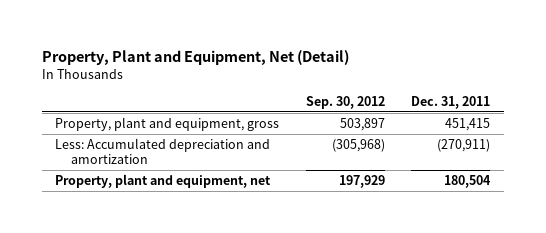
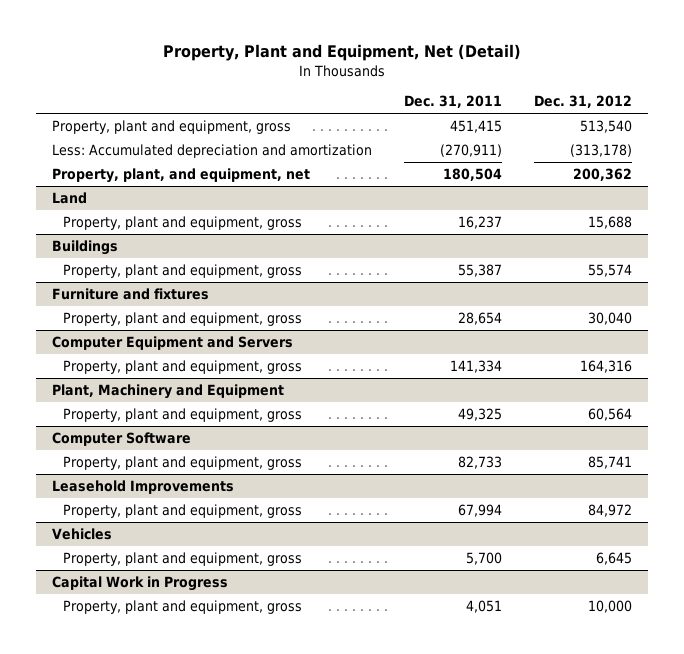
[305,96,385,110] Sep. 30, 2012 -> none
none -> [533,95,632,109] Dec. 31, 2012
[55,173,272,188] Property, plant and equipment, net -> [52,168,311,184] Property, plant, and equipment, net
none -> [52,192,88,205] Land
none -> [62,216,302,231] Property, plant and equipment, gross
none -> [52,240,119,256] Buildings
none -> [62,264,302,279] Property, plant and equipment, gross
none -> [52,288,210,301] Furniture and fixtures
none -> [62,312,302,327] Property, plant and equipment, gross
none -> [52,336,294,351] Computer Equipment and Servers
none -> [62,360,302,375] Property, plant and equipment, gross
none -> [52,384,285,400] Plant, Machinery and Equipment
none -> [62,408,302,423] Property, plant and equipment, gross
none -> [52,432,192,447] Computer Software
none -> [62,456,302,471] Property, plant and equipment, gross
none -> [52,480,235,495] Leasehold Improvements
none -> [62,504,302,519] Property, plant and equipment, gross
none -> [52,528,113,541] Vehicles
none -> [62,552,302,567] Property, plant and equipment, gross
none -> [52,576,229,592] Capital Work in Progress
none -> [62,600,302,615] Property, plant and equipment, gross

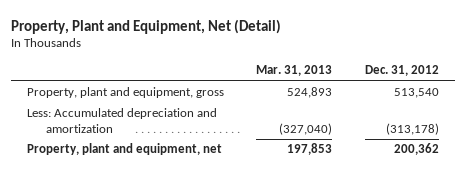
[403,95,502,109] Dec. 31, 2011 -> none
none -> [256,65,333,77] Mar. 31, 2013
[52,192,88,205] Land -> none
[62,216,302,231] Property, plant and equipment, gross -> none
[52,240,119,256] Buildings -> none
[62,264,302,279] Property, plant and equipment, gross -> none
[52,288,210,301] Furniture and fixtures -> none
[62,312,302,327] Property, plant and equipment, gross -> none
[52,336,294,351] Computer Equipment and Servers -> none
[62,360,302,375] Property, plant and equipment, gross -> none
[52,384,285,400] Plant, Machinery and Equipment -> none
[62,408,302,423] Property, plant and equipment, gross -> none
[52,432,192,447] Computer Software -> none
[62,456,302,471] Property, plant and equipment, gross -> none
[52,480,235,495] Leasehold Improvements -> none
[62,504,302,519] Property, plant and equipment, gross -> none
[52,528,113,541] Vehicles -> none
[62,552,302,567] Property, plant and equipment, gross -> none
[52,576,229,592] Capital Work in Progress -> none
[62,600,302,615] Property, plant and equipment, gross -> none
[52,168,311,184] Property, plant, and equipment, net -> [27,143,223,156] Property, plant and equipment, net

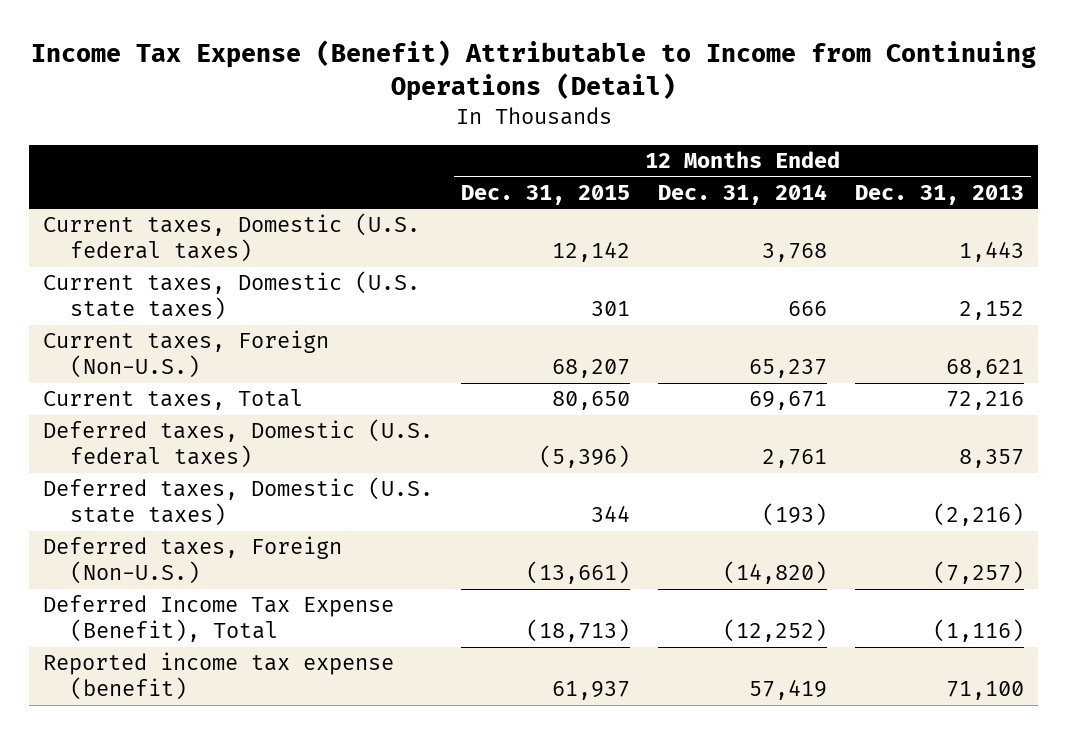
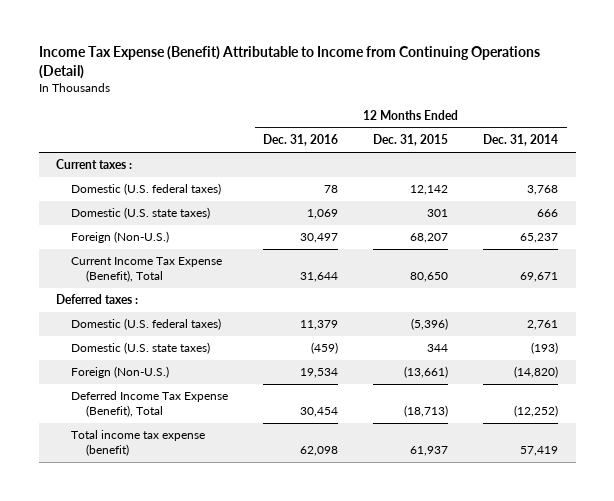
[855,184,1025,205] Dec. 31, 2013 -> none
none -> [263,134,339,147] Dec. 31, 2016
none -> [56,159,133,170] Current taxes :
[42,213,420,263] Current taxes, Domestic (U.S. federal taxes) -> [71,183,222,196] Domestic (U.S. federal taxes)
[42,271,420,321] Current taxes, Domestic (U.S. state taxes) -> [71,207,211,220] Domestic (U.S. state taxes)
[42,330,329,379] Current taxes, Foreign (Non-U.S.) -> [71,231,170,244] Foreign (Non-U.S.)
[42,389,303,411] Current taxes, Total -> [71,257,223,283] Current Income Tax Expense (Benefit), Total
none -> [56,294,139,305] Deferred taxes :
[42,419,433,469] Deferred taxes, Domestic (U.S. federal taxes) -> [71,318,222,331] Domestic (U.S. federal taxes)
[42,477,433,527] Deferred taxes, Domestic (U.S. state taxes) -> [71,342,211,355] Domestic (U.S. state taxes)
[42,536,342,585] Deferred taxes, Foreign (Non-U.S.) -> [71,366,170,379] Foreign (Non-U.S.)
[42,652,394,701] Reported income tax expense (benefit) -> [71,430,206,457] Total income tax expense (benefit)

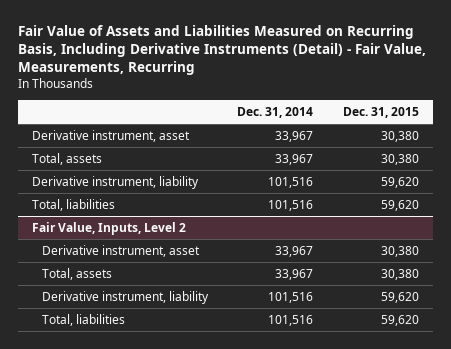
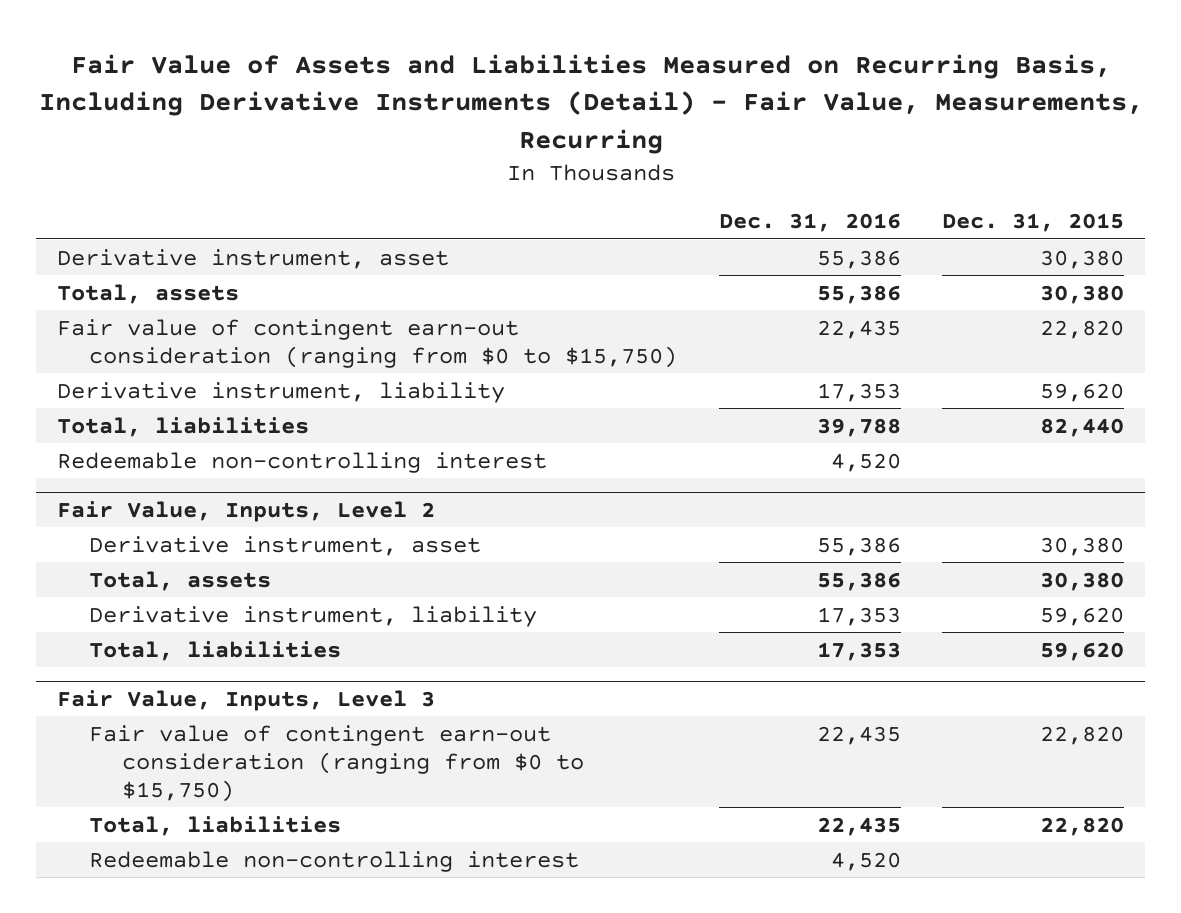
[237,106,314,118] Dec. 31, 2014 -> none
none -> [718,213,901,233] Dec. 31, 2016
none -> [56,318,678,368] Fair value of contingent earn-out consideration (ranging from $0 to $15,750)
[380,199,419,211] 59,620 -> [1040,417,1125,437] 82,440
none -> [56,451,547,473] Redeemable non-controlling interest
none -> [56,689,435,711] Fair Value, Inputs, Level 3
none -> [89,724,584,802] Fair value of contingent earn-out consideration (ranging from $0 to $15,750)
none -> [89,815,342,836] Total, liabilities
none -> [89,850,580,872] Redeemable non-controlling interest

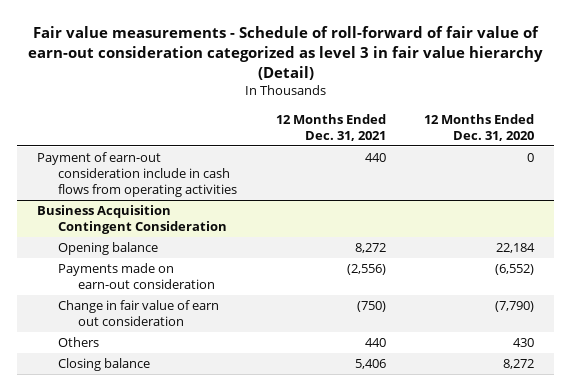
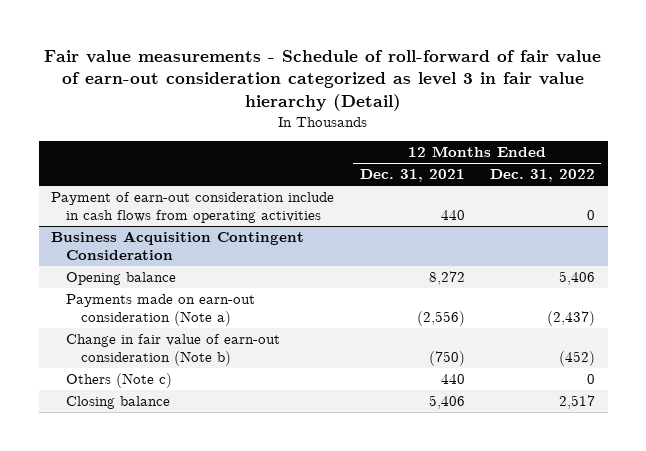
[424,113,535,141] 12 Months Ended Dec. 31, 2020 -> none
none -> [489,169,595,183] Dec. 31, 2022
[57,263,216,290] Payments made on earn-out consideration -> [66,294,256,327] Payments made on earn-out consideration (Note a)
[57,300,219,327] Change in fair value of earn out consideration -> [66,334,281,367] Change in fair value of earn-out consideration (Note b)
[57,337,99,348] Others -> [66,373,173,389] Others (Note c)

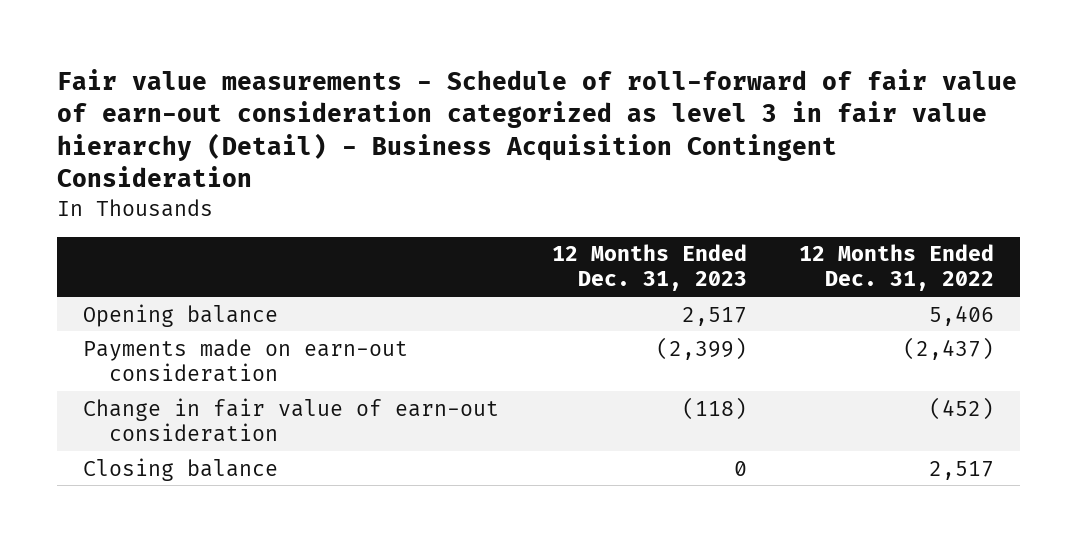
[44,49,602,111] Fair value measurements - Schedule of roll-forward of fair value of earn-out consideration categorized as level 3 in fair value hierarchy (Detail) -> [57,68,1018,188] Fair value measurements - Schedule of roll-forward of fair value of earn-out consideration categorized as level 3 in fair value hierarchy (Detail) - Business Acquisition Contingent Consideration
[359,169,465,183] Dec. 31, 2021 -> none
none -> [551,244,747,292] 12 Months Ended Dec. 31, 2023
[51,192,335,224] Payment of earn-out consideration include in cash flows from operating activities -> none
[51,231,305,261] Business Acquisition Contingent Consideration -> none
[66,373,173,389] Others (Note c) -> none
[66,294,256,327] Payments made on earn-out consideration (Note a) -> [83,338,409,382] Payments made on earn-out consideration
[66,334,281,367] Change in fair value of earn-out consideration (Note b) -> [83,397,500,442] Change in fair value of earn-out consideration

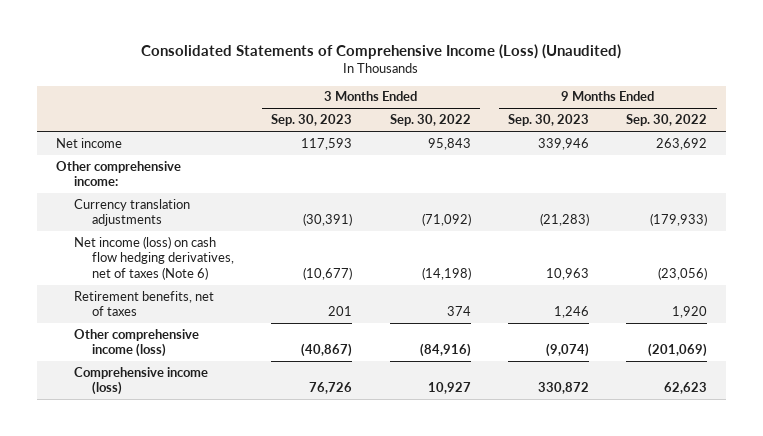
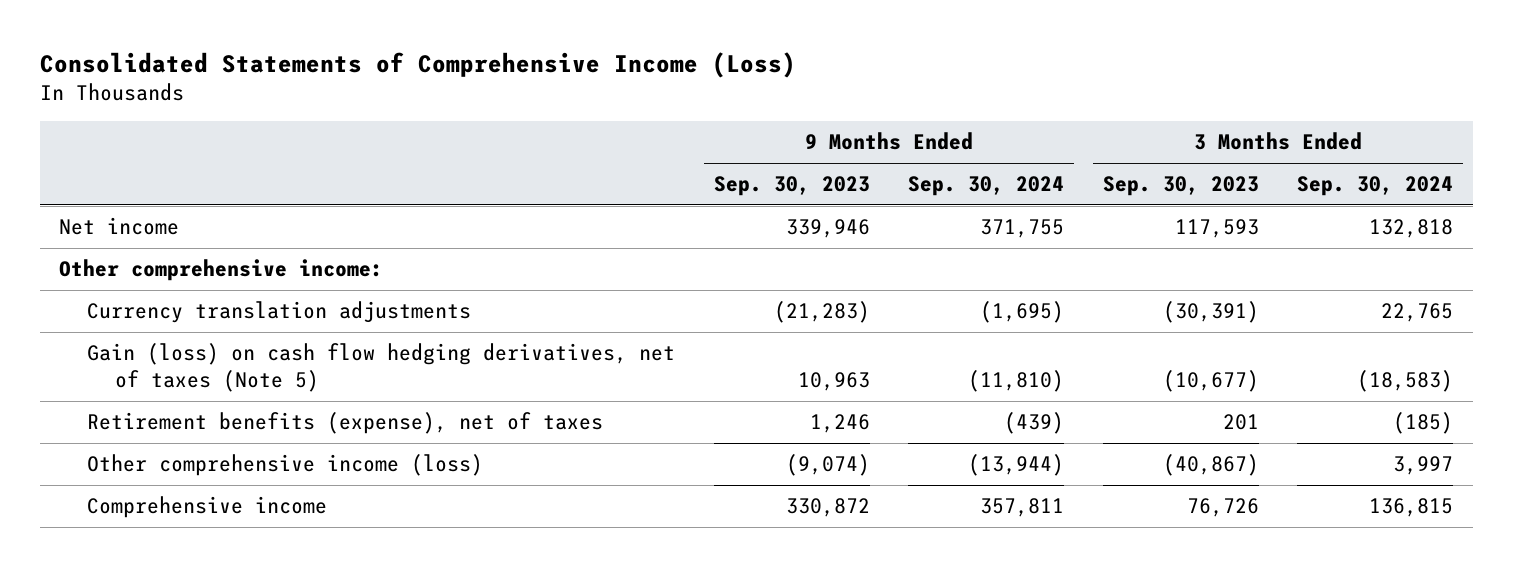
[141,44,622,60] Consolidated Statements of Comprehensive Income (Loss) (Unaudited) -> [40,52,797,79] Consolidated Statements of Comprehensive Income (Loss)
[389,114,471,127] Sep. 30, 2022 -> none
[626,114,708,127] Sep. 30, 2022 -> none
none -> [908,176,1065,197] Sep. 30, 2024
none -> [1297,176,1454,197] Sep. 30, 2024
[73,235,234,280] Net income (loss) on cash flow hedging derivatives, net of taxes (Note 6) -> [86,343,675,393] Gain (loss) on cash flow hedging derivatives, net of taxes (Note 5)
[73,290,214,317] Retirement benefits, net of taxes -> [86,412,603,435] Retirement benefits (expense), net of taxes
[73,366,208,396] Comprehensive income (loss) -> [86,496,327,519] Comprehensive income

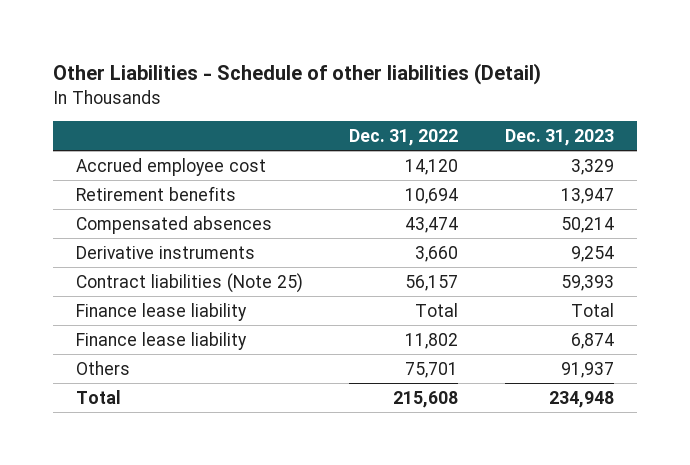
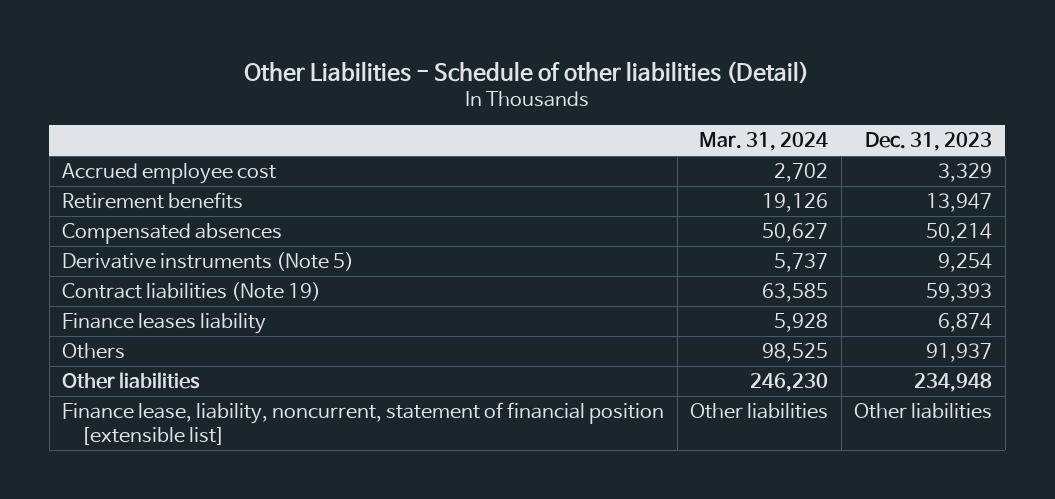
[349,128,459,146] Dec. 31, 2022 -> none
none -> [699,132,829,152] Mar. 31, 2024
[75,302,247,321] Finance lease liability -> none
[75,245,255,259] Derivative instruments -> [62,251,355,271] Derivative instruments (Note 5)
[75,272,303,293] Contract liabilities (Note 25) -> [62,281,322,301] Contract liabilities (Note 19)
[75,331,247,350] Finance lease liability -> [62,312,267,334] Finance leases liability
[75,389,121,404] Total -> [62,371,201,389] Other liabilities
none -> [62,401,665,445] Finance lease, liability, noncurrent, statement of financial position [extensible list]

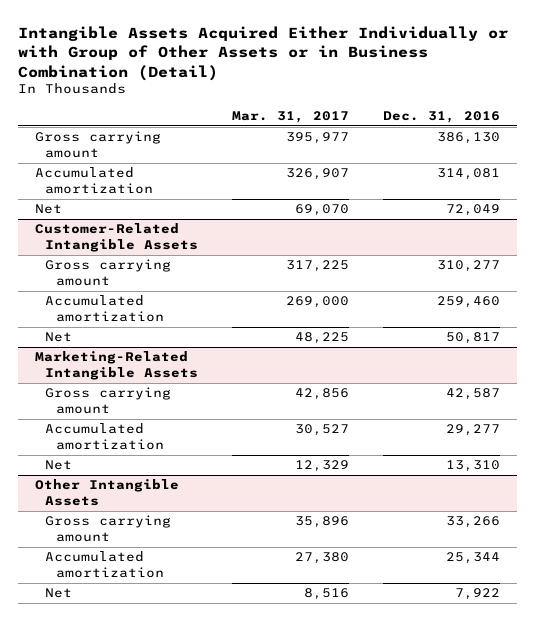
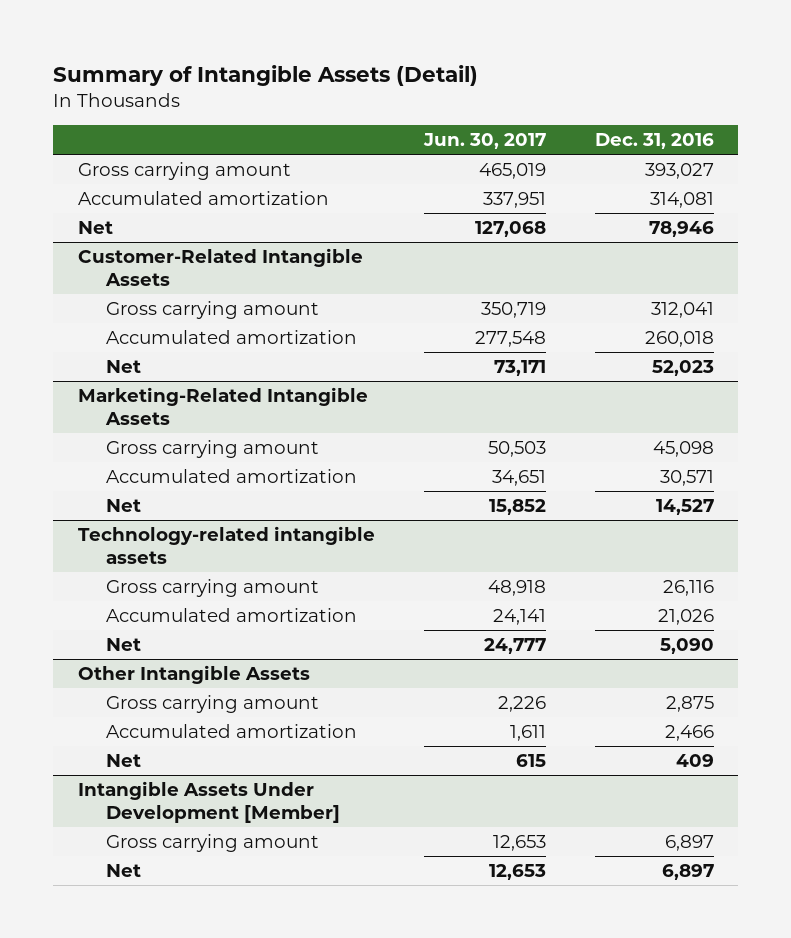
[18,25,509,81] Intangible Assets Acquired Either Individually or with Group of Other Assets or in Business Combination (Detail) -> [53,64,479,86] Summary of Intangible Assets (Detail)
[232,111,350,124] Mar. 31, 2017 -> none
none -> [422,133,546,150] Jun. 30, 2017
[437,132,501,145] 386,130 -> [644,162,714,179] 393,027
[446,204,501,217] 72,049 -> [648,220,714,237] 78,946
[437,260,501,273] 310,277 -> [650,301,714,318] 312,041
[437,296,501,309] 259,460 -> [644,330,714,347] 260,018
[446,332,501,345] 50,817 -> [651,359,714,376] 52,023
[446,388,501,401] 42,587 -> [652,440,714,457] 45,098
[446,424,501,437] 29,277 -> [659,469,714,486] 30,571
[446,460,501,473] 13,310 -> [655,498,714,515] 14,527
none -> [77,525,375,565] Technology-related intangible assets
none -> [105,578,319,597] Gross carrying amount
none -> [105,607,357,622] Accumulated amortization
none -> [105,637,141,651] Net
[446,516,501,529] 33,266 -> [665,695,714,712] 2,875
[446,552,501,565] 25,344 -> [664,724,714,741] 2,466
[455,588,501,601] 7,922 -> [675,753,714,767] 409
none -> [77,780,340,824] Intangible Assets Under Development [Member]
none -> [105,833,319,852] Gross carrying amount
none -> [105,863,141,877] Net

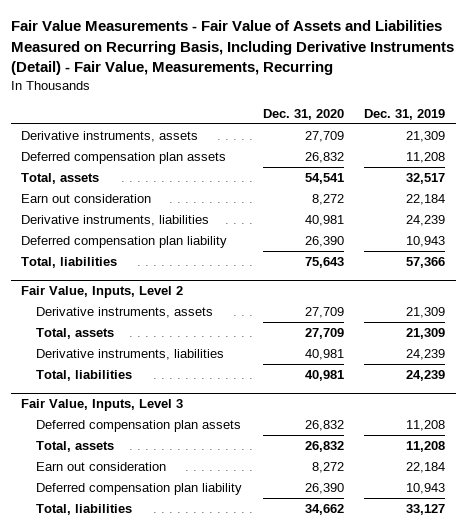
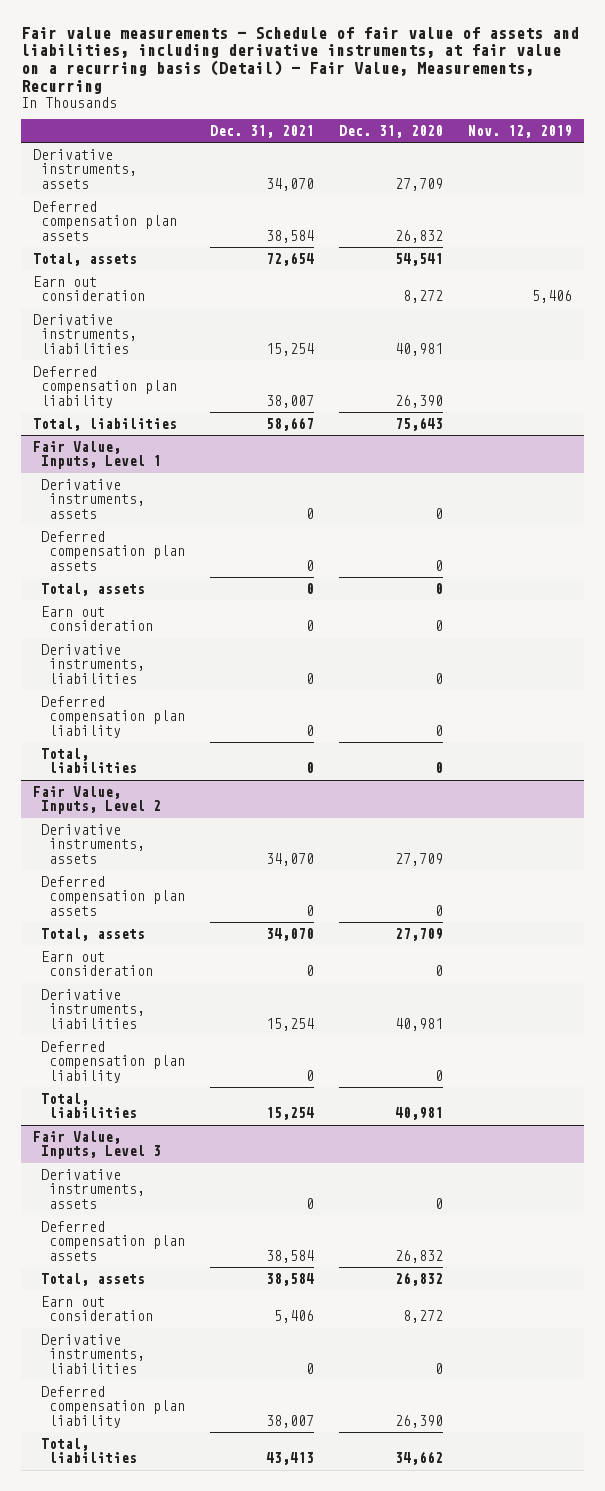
[11,20,455,76] Fair Value Measurements - Fair Value of Assets and Liabilities Measured on Recurring Basis, Including Derivative Instruments (Detail) - Fair Value, Measurements, Recurring -> [20,26,579,95] Fair value measurements - Schedule of fair value of assets and liabilities, including derivative instruments, at fair value on a recurring basis (Detail) - Fair Value, Measurements, Recurring
[364,108,446,120] Dec. 31, 2019 -> none
none -> [210,125,315,139] Dec. 31, 2021
none -> [467,125,572,139] Nov. 12, 2019
none -> [33,440,162,470] Fair Value, Inputs, Level 1
none -> [41,478,146,520] Derivative instruments, assets
none -> [41,530,186,572] Deferred compensation plan assets
none -> [41,582,146,596] Total, assets
none -> [41,605,154,632] Earn out consideration
none -> [41,643,146,685] Derivative instruments, liabilities
none -> [41,695,186,739] Deferred compensation plan liability
none -> [41,747,138,774] Total, liabilities
none -> [41,875,186,917] Deferred compensation plan assets
none -> [41,950,154,977] Earn out consideration
none -> [41,1040,186,1084] Deferred compensation plan liability
none -> [41,1168,146,1210] Derivative instruments, assets
none -> [41,1333,146,1375] Derivative instruments, liabilities

